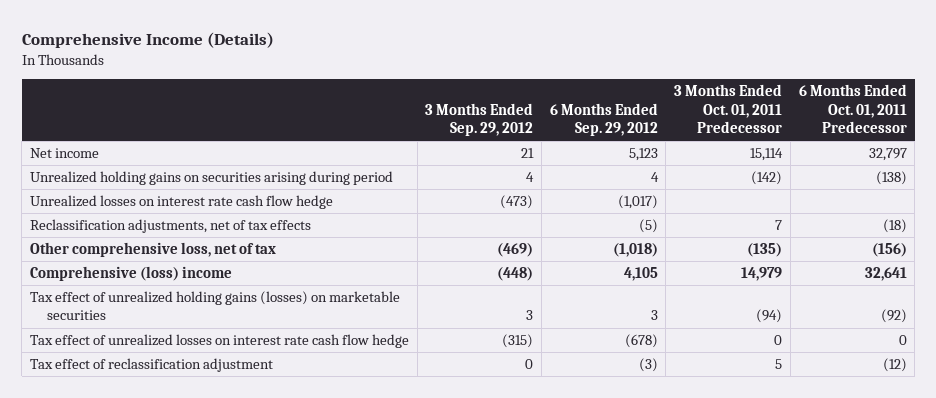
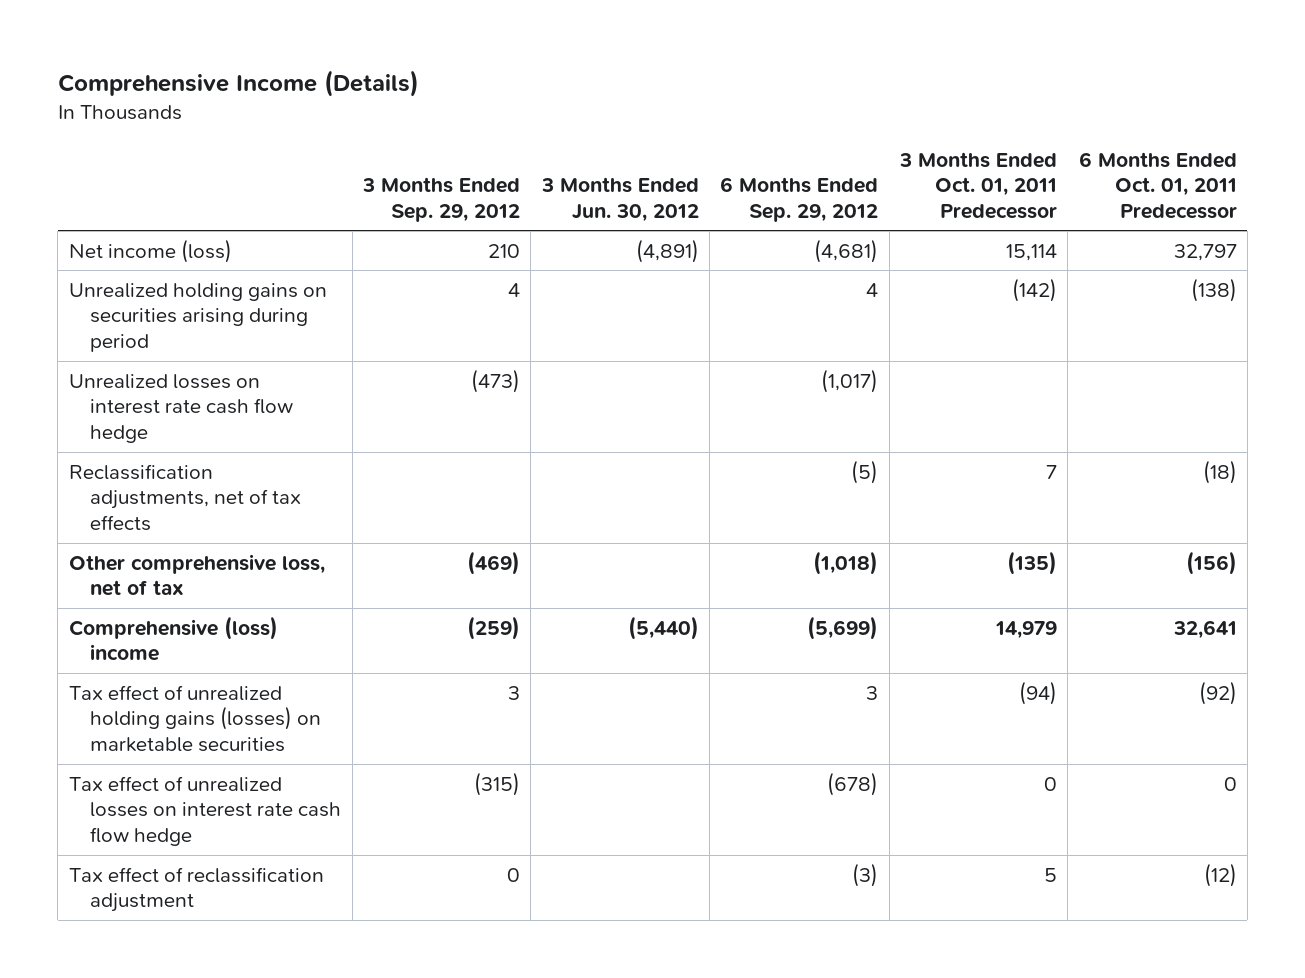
none -> [540,177,699,223] 3 Months Ended Jun. 30, 2012
[29,148,99,159] Net income -> [68,238,232,263] Net income (loss)
[521,148,535,159] 21 -> [488,243,521,258] 210
[628,148,658,162] 5,123 -> [814,238,879,263] (4,681)
[497,267,534,282] (448) -> [467,615,521,640] (259)
[623,267,658,282] 4,105 -> [807,615,879,640] (5,699)

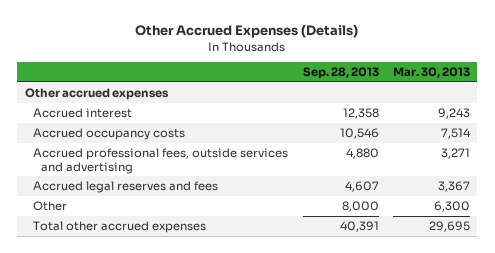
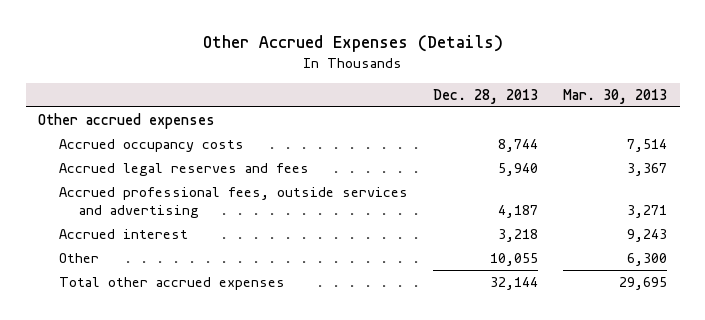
[302,67,379,80] Sep. 28, 2013 -> none
none -> [432,88,538,104] Dec. 28, 2013
[33,147,289,174] Accrued professional fees, outside services and advertising -> [58,187,408,218] Accrued professional fees, outside services and advertising
[33,107,133,118] Accrued interest -> [58,229,188,240] Accrued interest

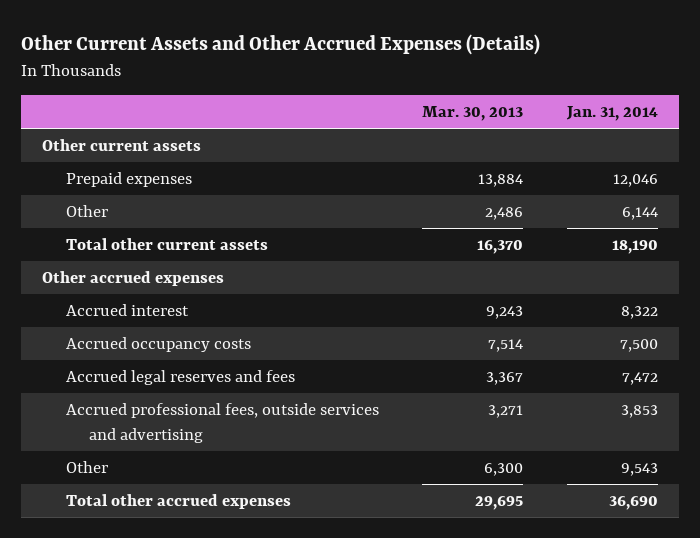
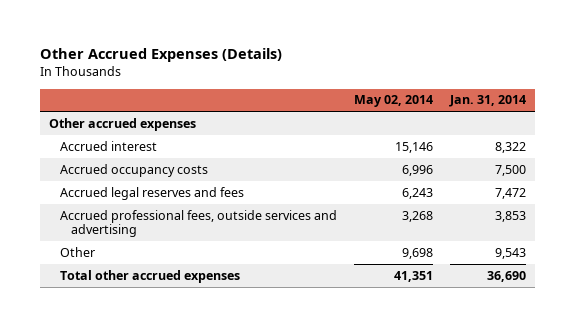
[20,34,540,56] Other Current Assets and Other Accrued Expenses (Details) -> [39,48,282,63] Other Accrued Expenses (Details)
[422,106,524,122] Mar. 30, 2013 -> none
none -> [354,95,434,108] May 02, 2014
[42,138,202,151] Other current assets -> none
[65,171,192,187] Prepaid expenses -> none
[65,204,108,217] Other -> none
[65,237,268,250] Total other current assets -> none

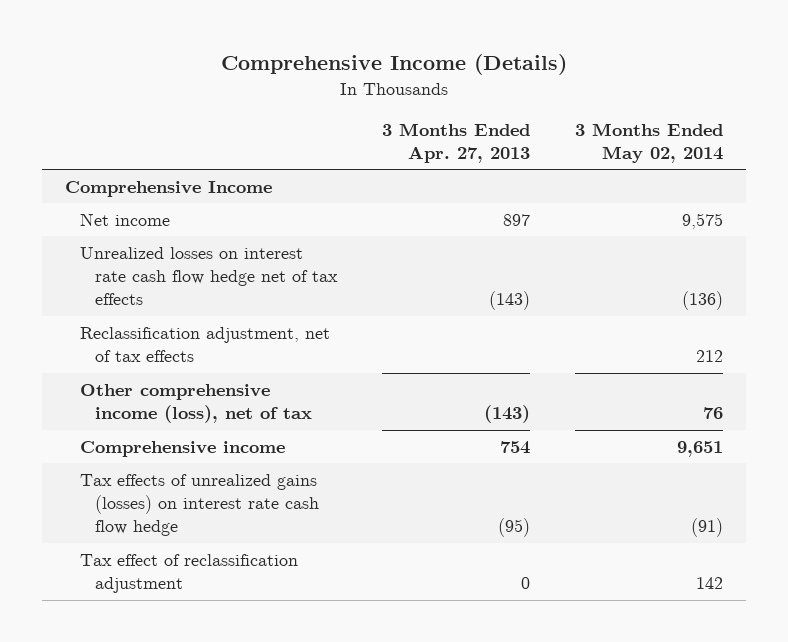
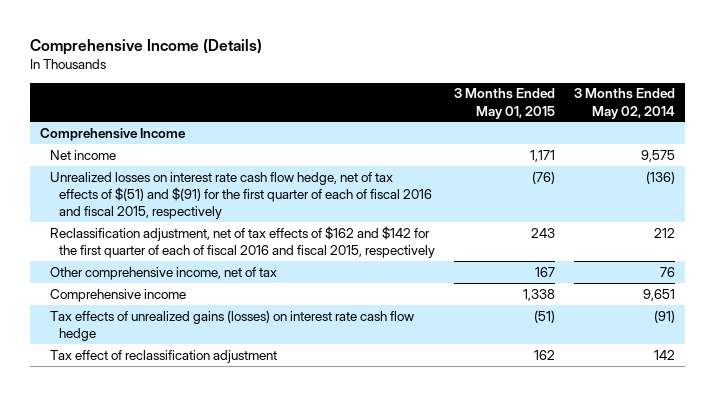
[381,122,530,163] 3 Months Ended Apr. 27, 2013 -> none
none -> [454,88,556,119] 3 Months Ended May 01, 2015
[79,246,338,306] Unrealized losses on interest rate cash flow hedge net of tax effects -> [49,171,433,219] Unrealized losses on interest rate cash flow hedge, net of tax effects of $(51) and $(91) for the first quarter of each of fiscal 2016 and fiscal 2015, respectively
[79,326,330,363] Reclassification adjustment, net of tax effects -> [49,225,436,258] Reclassification adjustment, net of tax effects of $162 and $142 for the first quarter of each of fiscal 2016 and fiscal 2015, respectively
[79,383,312,424] Other comprehensive income (loss), net of tax -> [49,266,277,280] Other comprehensive income, net of tax

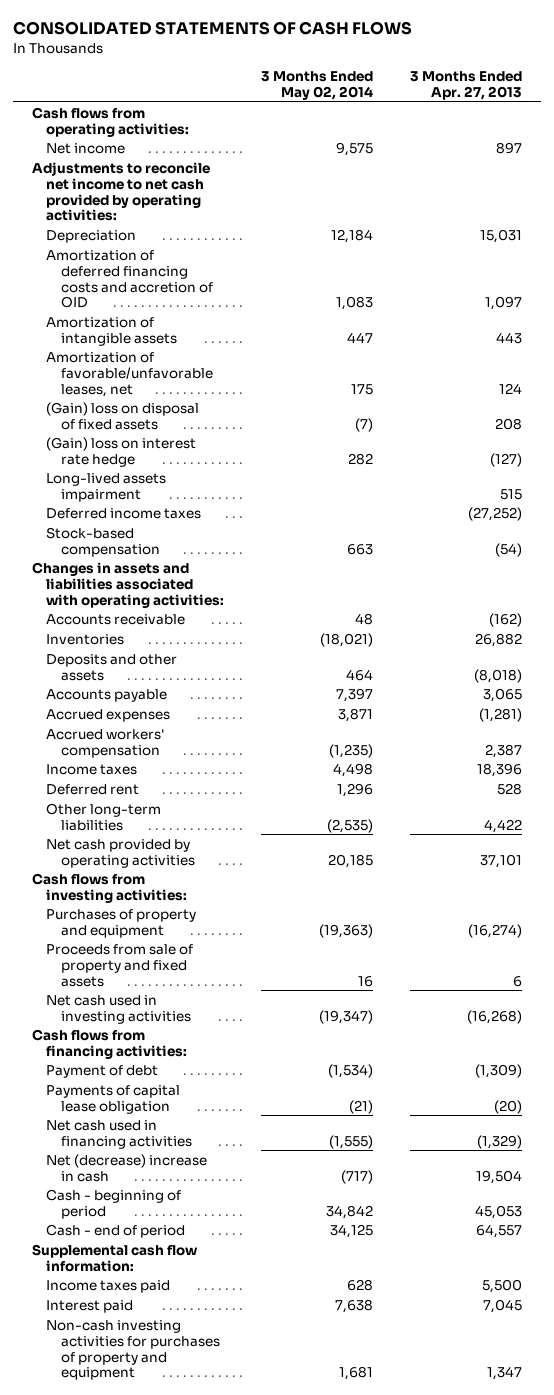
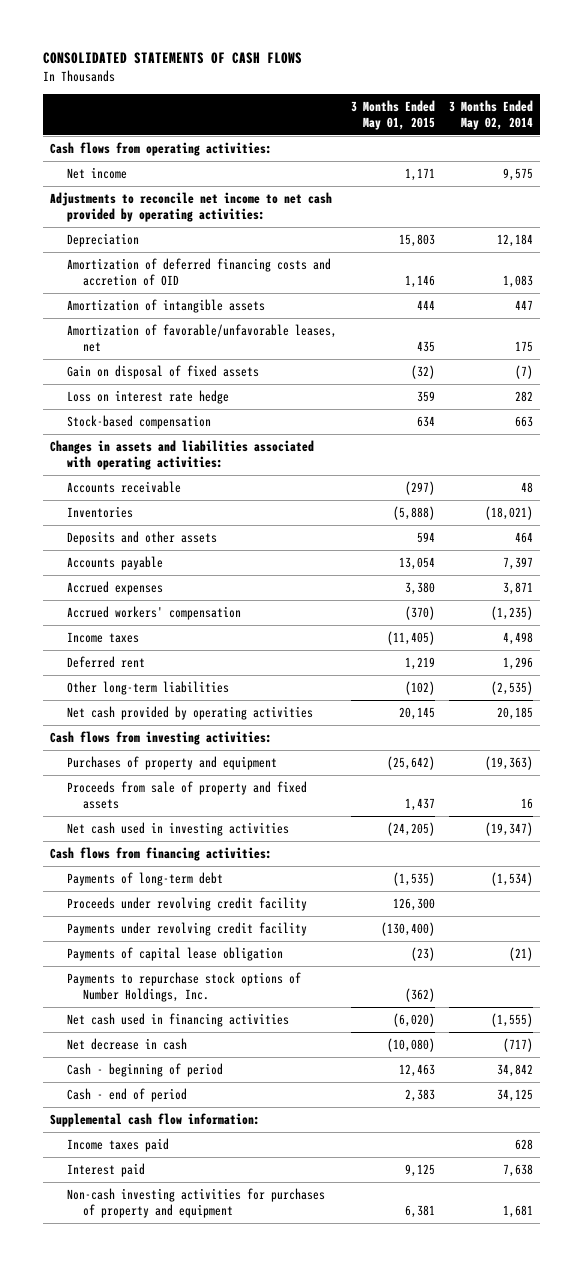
[410,71,523,101] 3 Months Ended Apr. 27, 2013 -> none
none -> [350,100,435,131] 3 Months Ended May 01, 2015
[46,472,167,502] Long-lived assets impairment -> none
[46,507,202,519] Deferred income taxes -> none
[46,401,200,430] (Gain) loss on disposal of fixed assets -> [66,365,259,380] Gain on disposal of fixed assets
[46,436,197,467] (Gain) loss on interest rate hedge -> [66,390,229,405] Loss on interest rate hedge
[46,1064,159,1078] Payment of debt -> [66,872,223,887] Payments of long-term debt
none -> [66,897,307,912] Proceeds under revolving credit facility
none -> [66,922,307,937] Payments under revolving credit facility
none -> [66,972,301,1002] Payments to repurchase stock options of Number Holdings, Inc.
[46,1153,208,1182] Net (decrease) increase in cash -> [66,1038,187,1051] Net decrease in cash

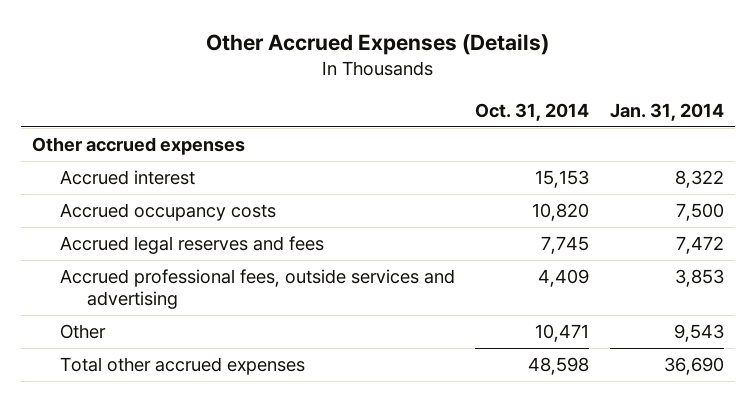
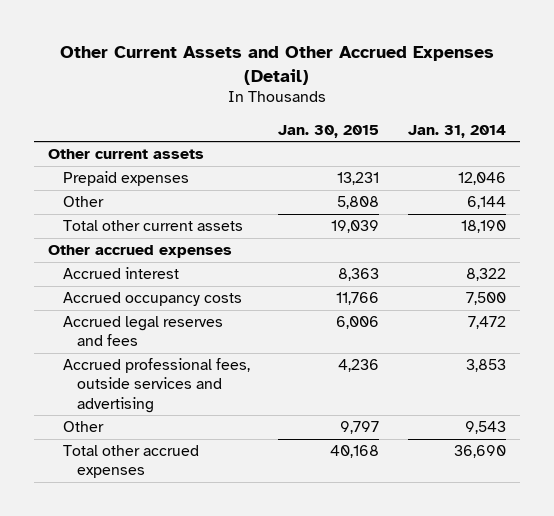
[206,33,550,56] Other Accrued Expenses (Details) -> [59,45,494,85] Other Current Assets and Other Accrued Expenses (Detail)
[475,103,590,122] Oct. 31, 2014 -> none
none -> [278,124,380,138] Jan. 30, 2015
none -> [48,149,205,160] Other current assets
none -> [62,171,189,187] Prepaid expenses
none -> [62,196,104,208] Other
none -> [62,220,243,232] Total other current assets

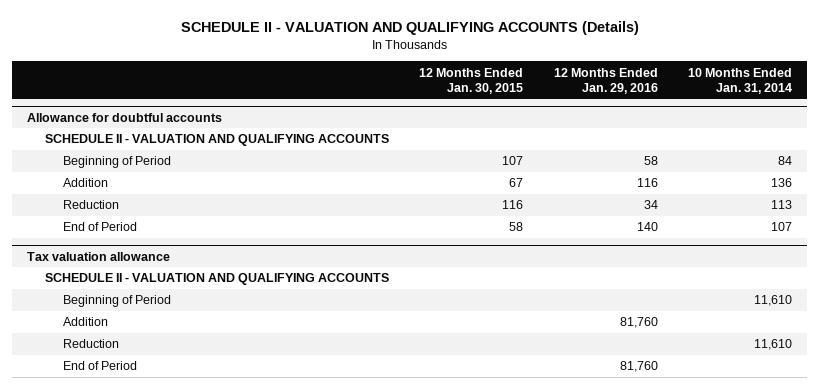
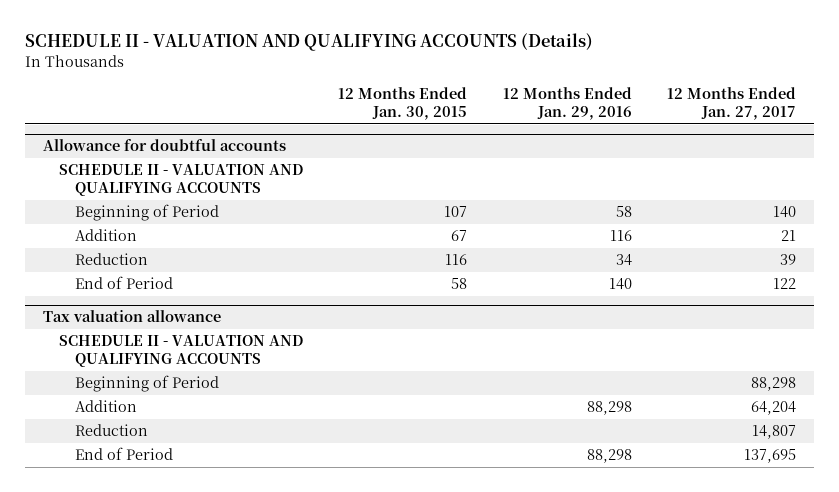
[687,67,792,94] 10 Months Ended Jan. 31, 2014 -> none
none -> [667,87,797,121] 12 Months Ended Jan. 27, 2017
[619,317,658,329] 81,760 -> [586,401,632,416] 88,298
[619,361,658,373] 81,760 -> [586,449,632,464] 88,298

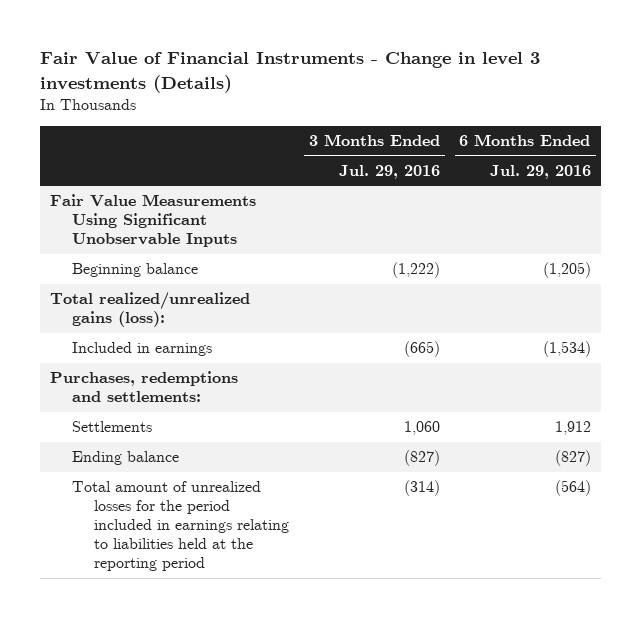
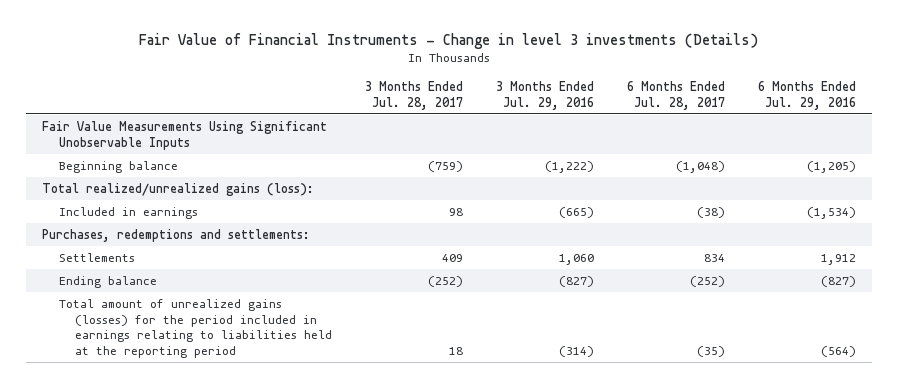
none -> [364,81,463,110] 3 Months Ended Jul. 28, 2017
none -> [626,81,725,110] 6 Months Ended Jul. 28, 2017
[72,481,290,572] Total amount of unrealized losses for the period included in earnings relating to liabilities held at the reporting period -> [58,299,332,358] Total amount of unrealized gains (losses) for the period included in earnings relating to liabilities held at the reporting period

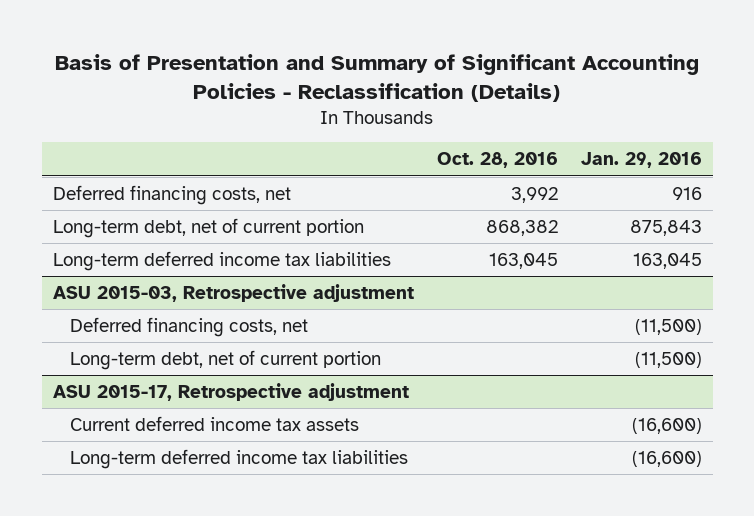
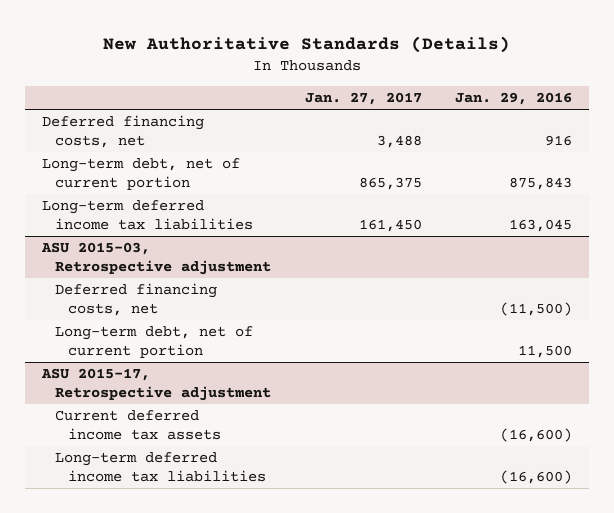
[55,54,700,103] Basis of Presentation and Summary of Significant Accounting Policies - Reclassification (Details) -> [102,36,510,54] New Authoritative Standards (Details)
[436,152,558,169] Oct. 28, 2016 -> none
none -> [304,91,422,105] Jan. 27, 2017
[634,351,702,368] (11,500) -> [518,344,573,358] 11,500

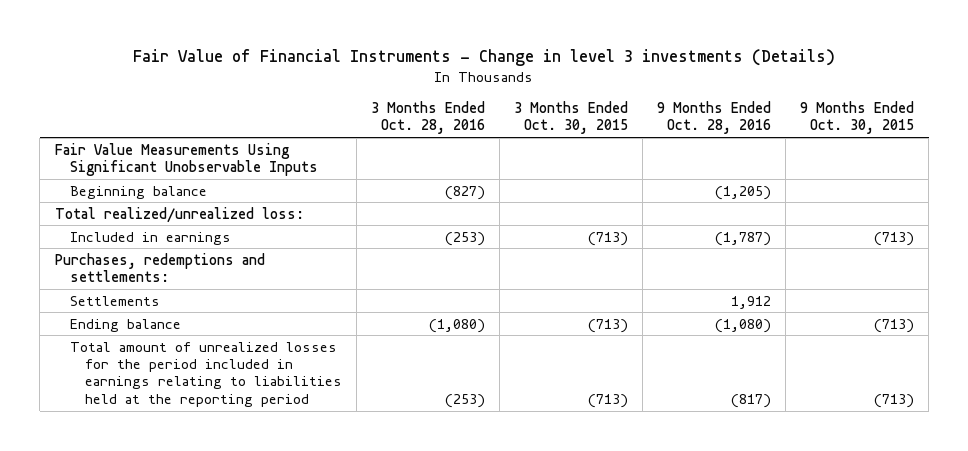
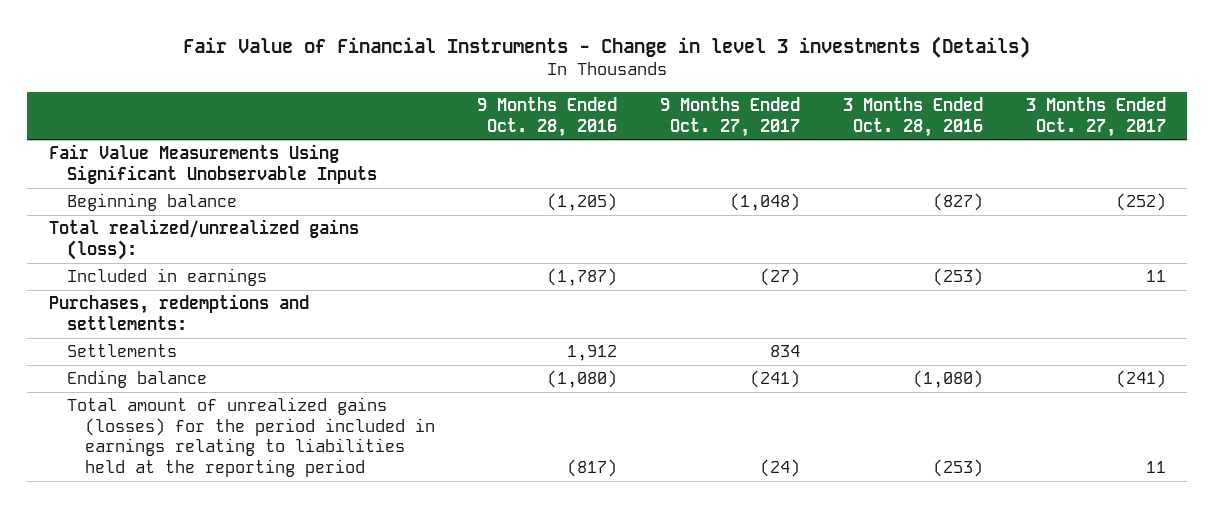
[513,101,628,135] 3 Months Ended Oct. 30, 2015 -> none
[799,101,914,135] 9 Months Ended Oct. 30, 2015 -> none
none -> [660,97,801,137] 9 Months Ended Oct. 27, 2017
none -> [1025,97,1166,137] 3 Months Ended Oct. 27, 2017
[54,206,304,223] Total realized/unrealized loss: -> [48,219,359,260] Total realized/unrealized gains (loss):
[69,341,342,407] Total amount of unrealized losses for the period included in earnings relating to liabilities held at the reporting period -> [66,397,435,477] Total amount of unrealized gains (losses) for the period included in earnings relating to liabilities held at the reporting period

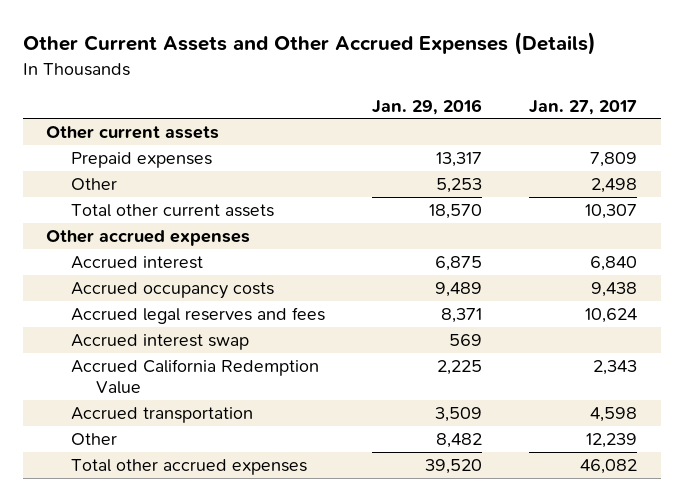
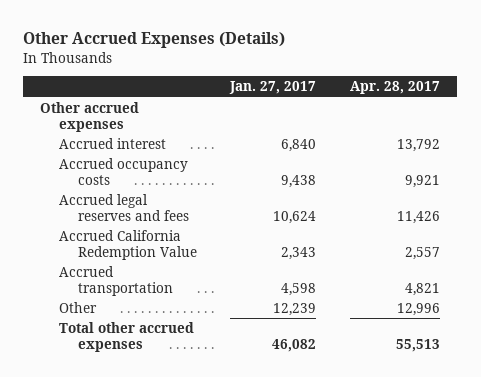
[22,32,596,56] Other Current Assets and Other Accrued Expenses (Details) -> [23,32,286,49] Other Accrued Expenses (Details)
[372,98,483,115] Jan. 29, 2016 -> none
none -> [350,81,441,95] Apr. 28, 2017
[46,126,220,140] Other current assets -> none
[70,152,212,169] Prepaid expenses -> none
[70,178,117,191] Other -> none
[70,204,274,218] Total other current assets -> none
[70,334,249,351] Accrued interest swap -> none

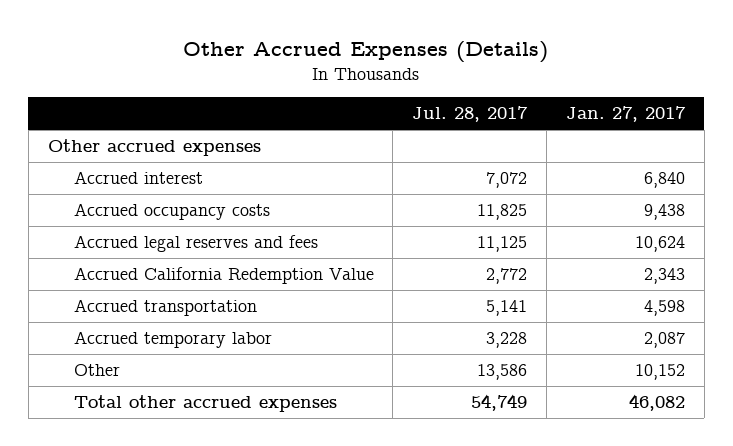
[350,81,441,95] Apr. 28, 2017 -> none
none -> [412,106,529,123] Jul. 28, 2017
none -> [73,330,272,348] Accrued temporary labor
[273,303,317,317] 12,239 -> [635,363,686,380] 10,152

